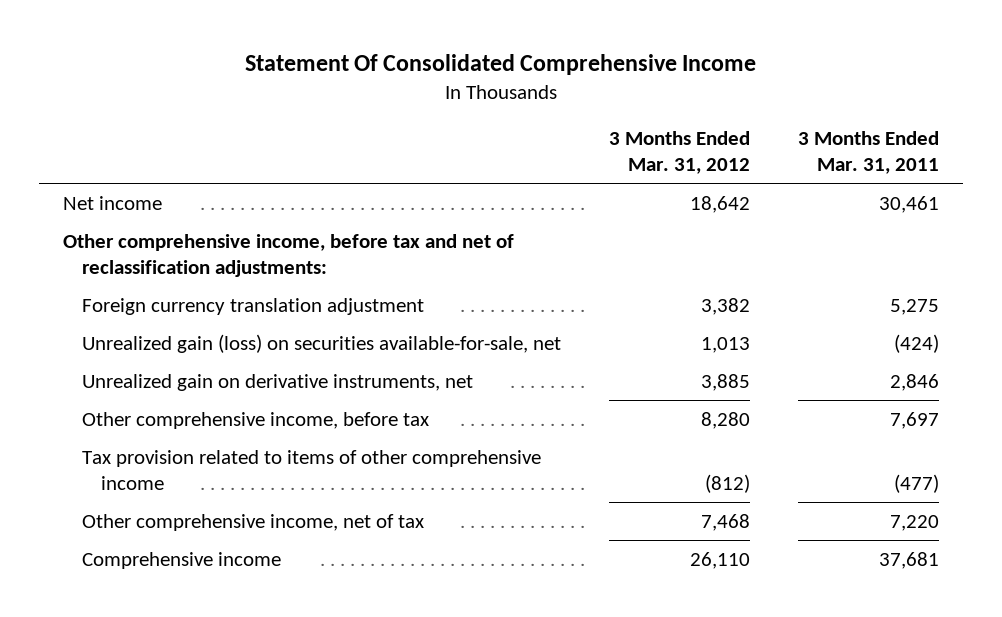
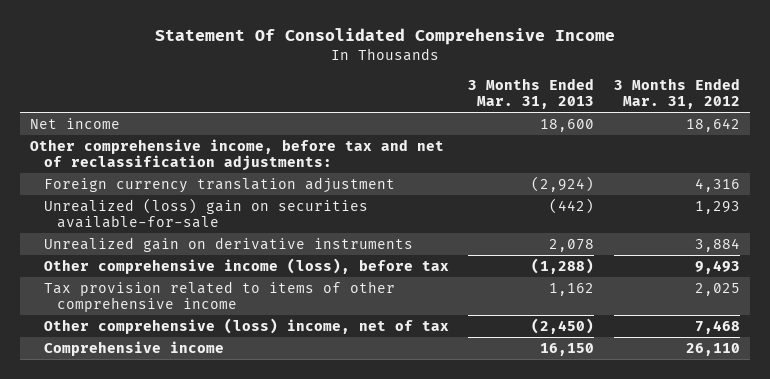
[797,130,939,174] 3 Months Ended Mar. 31, 2011 -> none
none -> [468,77,595,109] 3 Months Ended Mar. 31, 2013
[700,297,750,315] 3,382 -> [694,177,740,192] 4,316
[82,333,562,353] Unrealized gain (loss) on securities available-for-sale, net -> [43,197,368,228] Unrealized (loss) gain on securities available-for-sale
[700,336,750,353] 1,013 -> [694,200,740,214] 1,293
[82,373,474,391] Unrealized gain on derivative instruments, net -> [43,236,413,252] Unrealized gain on derivative instruments
[700,373,750,391] 3,885 -> [694,237,740,252] 3,884
[82,411,430,429] Other comprehensive income, before tax -> [43,257,449,274] Other comprehensive income (loss), before tax
[700,411,750,429] 8,280 -> [694,259,740,274] 9,493
[704,473,750,493] (812) -> [694,282,740,296] 2,025
[82,513,425,531] Other comprehensive income, net of tax -> [43,317,449,334] Other comprehensive (loss) income, net of tax

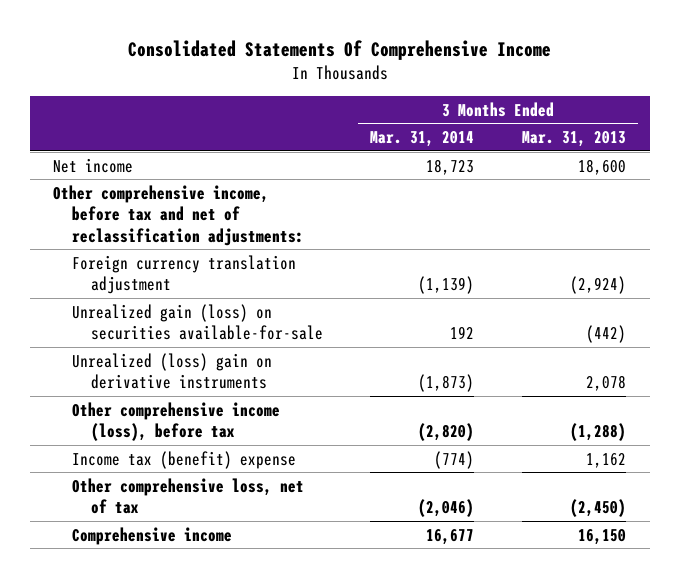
[154,28,615,46] Statement Of Consolidated Comprehensive Income -> [127,40,551,61] Consolidated Statements Of Comprehensive Income
[613,77,740,109] 3 Months Ended Mar. 31, 2012 -> none
none -> [370,131,475,148] Mar. 31, 2014
[43,197,368,228] Unrealized (loss) gain on securities available-for-sale -> [72,303,323,341] Unrealized gain (loss) on securities available-for-sale
[43,236,413,252] Unrealized gain on derivative instruments -> [72,352,273,390] Unrealized (loss) gain on derivative instruments
[43,280,395,312] Tax provision related to items of other comprehensive income -> [72,450,297,469] Income tax (benefit) expense
[43,317,449,334] Other comprehensive (loss) income, net of tax -> [72,477,305,515] Other comprehensive loss, net of tax

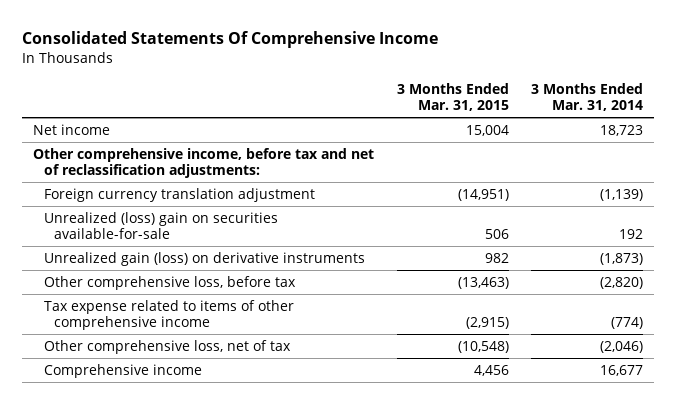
[521,131,626,148] Mar. 31, 2013 -> none
none -> [396,83,509,112] 3 Months Ended Mar. 31, 2015
[72,303,323,341] Unrealized gain (loss) on securities available-for-sale -> [43,212,278,240] Unrealized (loss) gain on securities available-for-sale
[72,352,273,390] Unrealized (loss) gain on derivative instruments -> [43,252,365,267] Unrealized gain (loss) on derivative instruments
[72,401,281,442] Other comprehensive income (loss), before tax -> [43,276,296,291] Other comprehensive loss, before tax
[72,450,297,469] Income tax (benefit) expense -> [43,300,294,331] Tax expense related to items of other comprehensive income

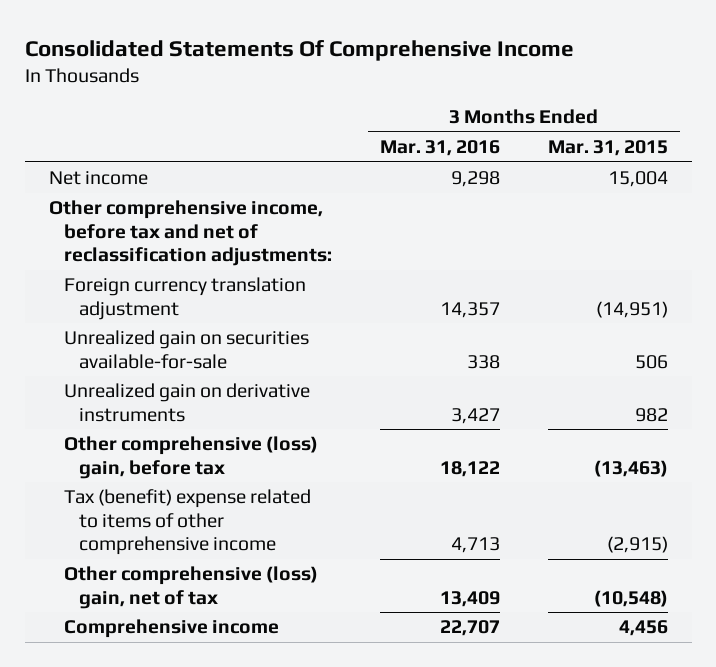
[530,83,643,112] 3 Months Ended Mar. 31, 2014 -> none
none -> [379,140,500,157] Mar. 31, 2016
[43,212,278,240] Unrealized (loss) gain on securities available-for-sale -> [63,330,309,369] Unrealized gain on securities available-for-sale
[43,252,365,267] Unrealized gain (loss) on derivative instruments -> [63,383,310,422] Unrealized gain on derivative instruments
[43,276,296,291] Other comprehensive loss, before tax -> [63,436,318,479] Other comprehensive (loss) gain, before tax
[43,300,294,331] Tax expense related to items of other comprehensive income -> [63,489,311,556] Tax (benefit) expense related to items of other comprehensive income
[43,340,291,355] Other comprehensive loss, net of tax -> [63,566,318,609] Other comprehensive (loss) gain, net of tax

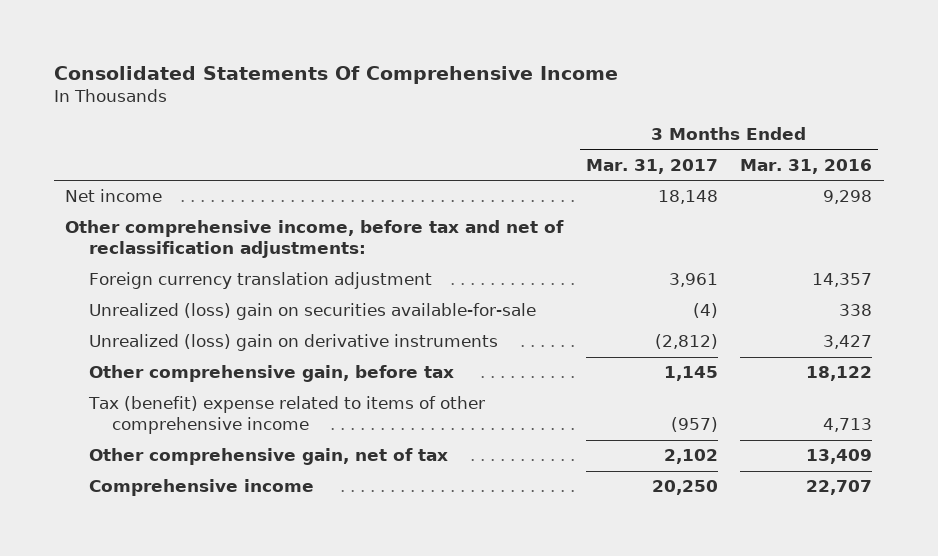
[547,140,668,157] Mar. 31, 2015 -> none
none -> [585,158,718,174] Mar. 31, 2017
[63,330,309,369] Unrealized gain on securities available-for-sale -> [88,303,536,321] Unrealized (loss) gain on securities available-for-sale
[63,383,310,422] Unrealized gain on derivative instruments -> [88,334,498,352] Unrealized (loss) gain on derivative instruments
[63,436,318,479] Other comprehensive (loss) gain, before tax -> [88,365,454,383] Other comprehensive gain, before tax
[63,566,318,609] Other comprehensive (loss) gain, net of tax -> [88,448,448,466] Other comprehensive gain, net of tax

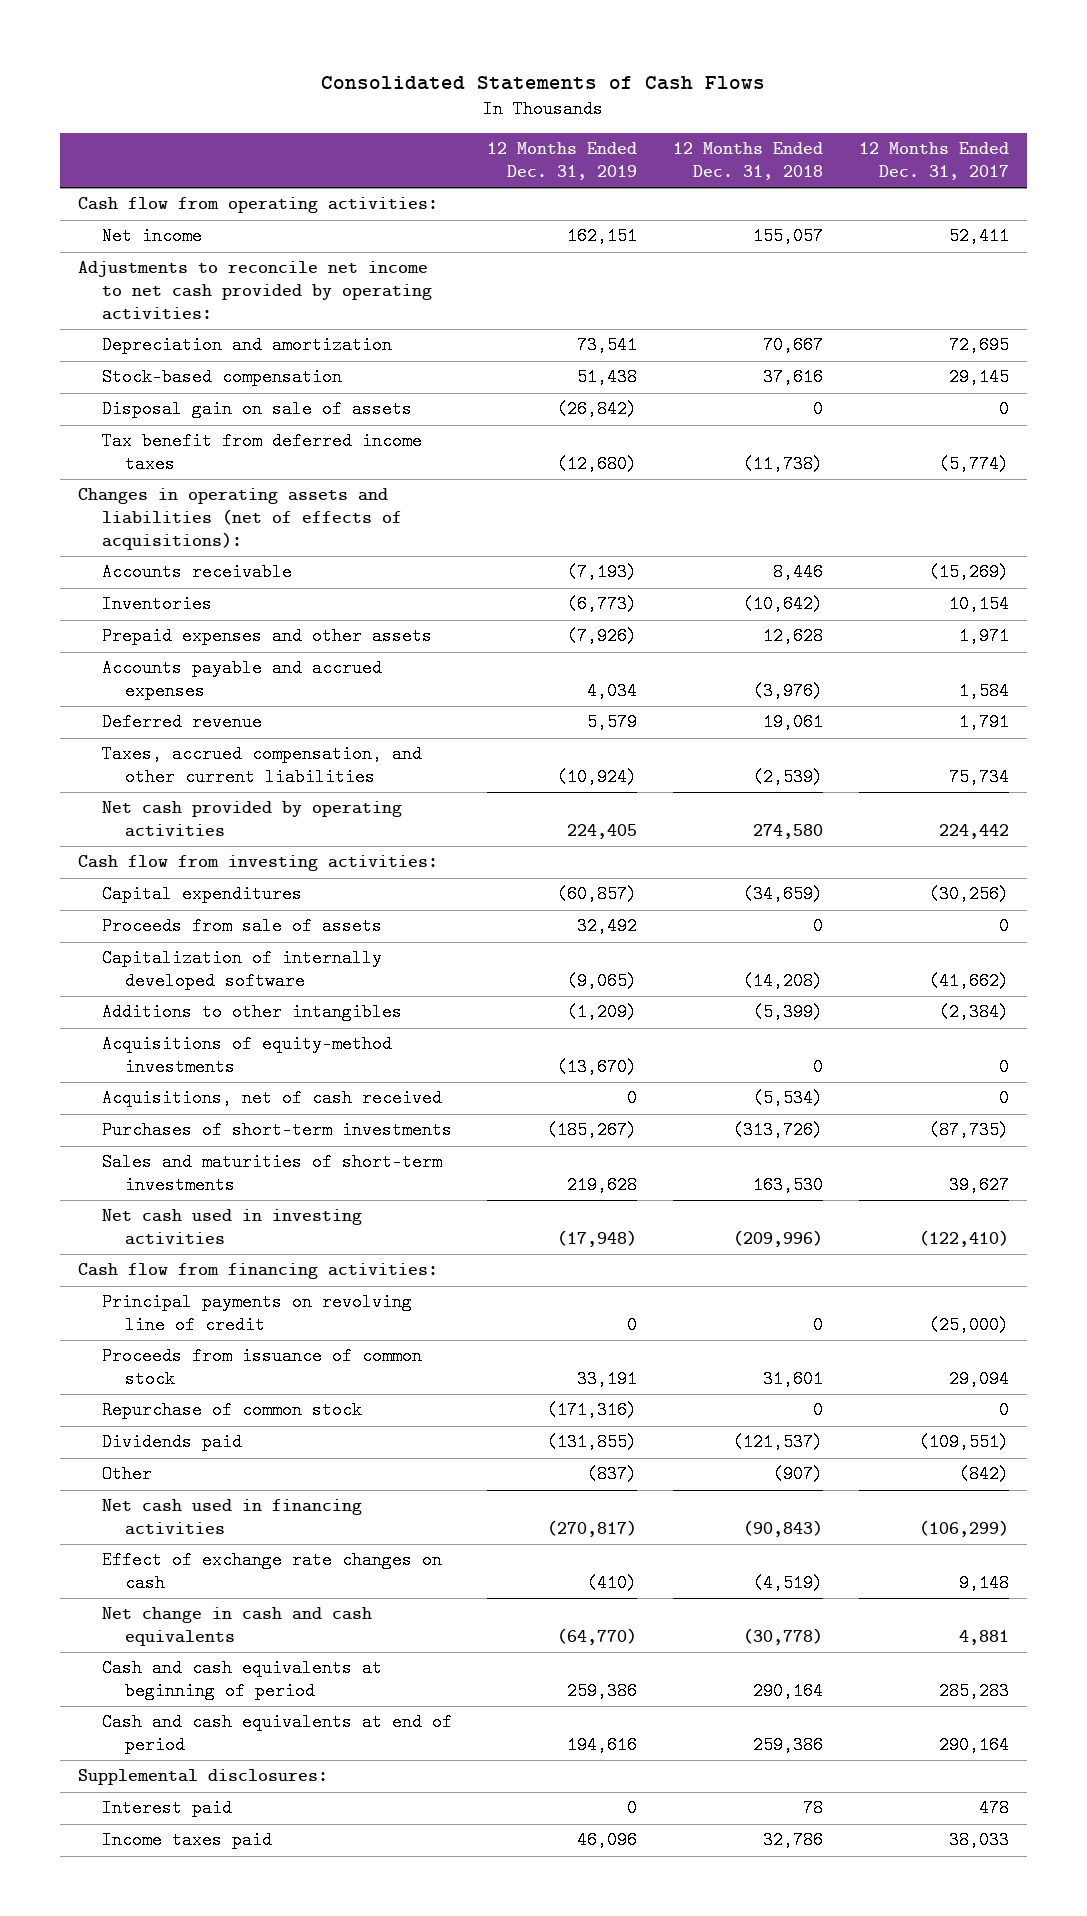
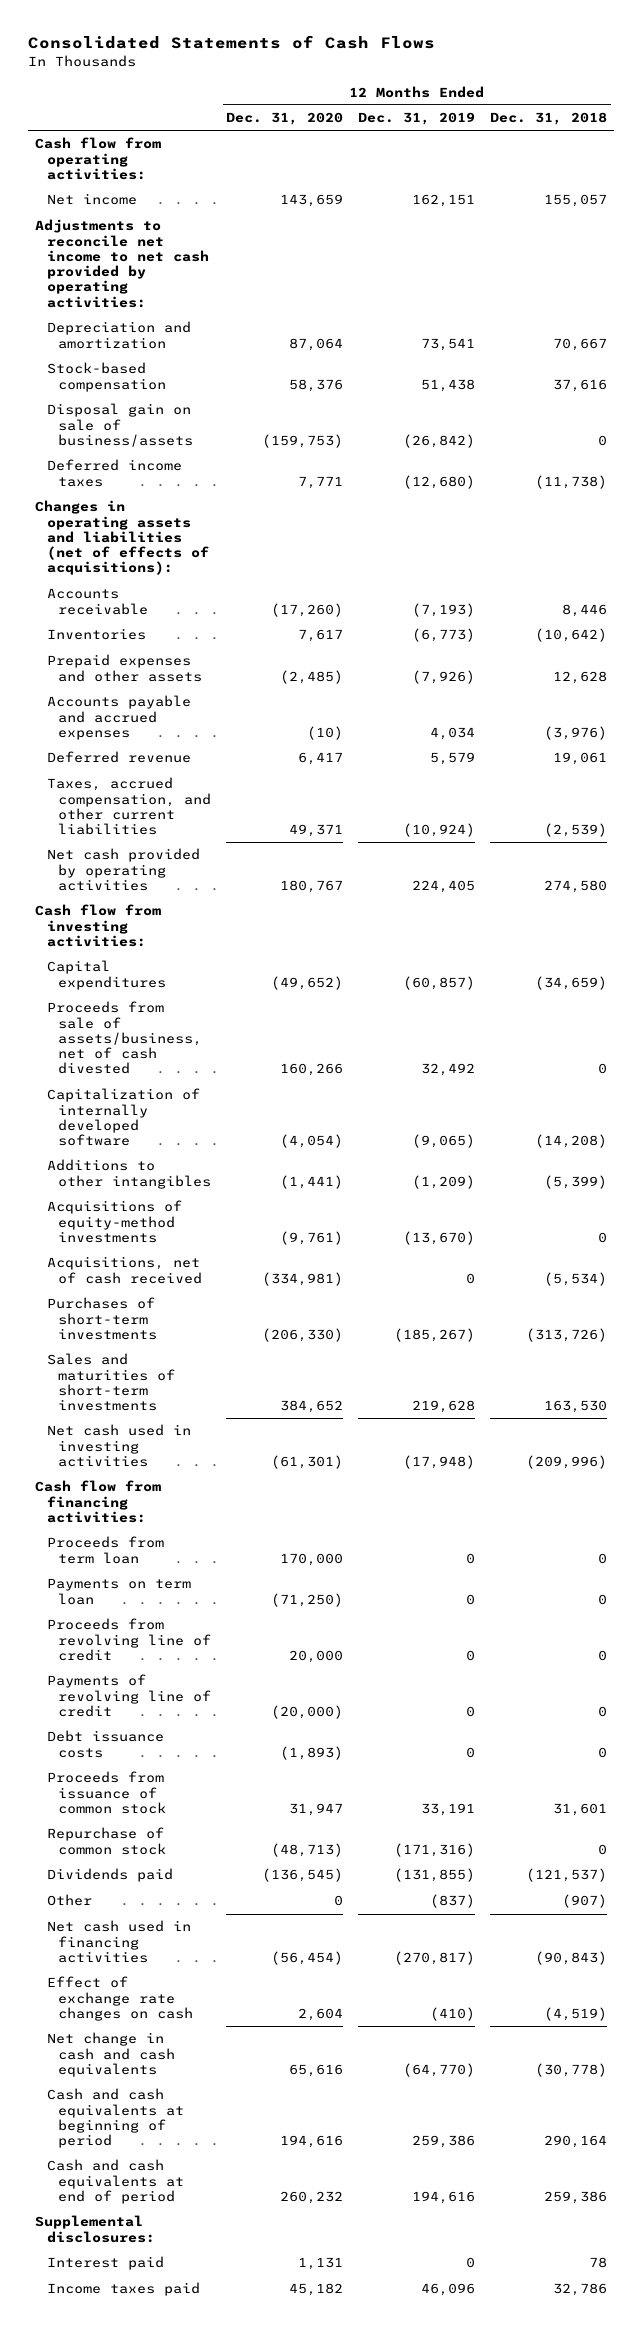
[858,142,1009,181] 12 Months Ended Dec. 31, 2017 -> none
none -> [226,112,344,126] Dec. 31, 2020
[101,400,412,419] Disposal gain on sale of assets -> [46,403,194,447] Disposal gain on sale of business/assets
[101,432,422,474] Tax benefit from deferred income taxes -> [46,459,182,487] Deferred income taxes
[101,917,382,936] Proceeds from sale of assets -> [46,1001,203,1075] Proceeds from sale of assets/business, net of cash divested
none -> [46,1536,164,1564] Proceeds from term loan
none -> [46,1578,191,1605] Payments on term loan
none -> [46,1618,212,1661] Proceeds from revolving line of credit
[101,1293,412,1335] Principal payments on revolving line of credit -> [46,1674,212,1717] Payments of revolving line of credit
none -> [46,1730,164,1758] Debt issuance costs

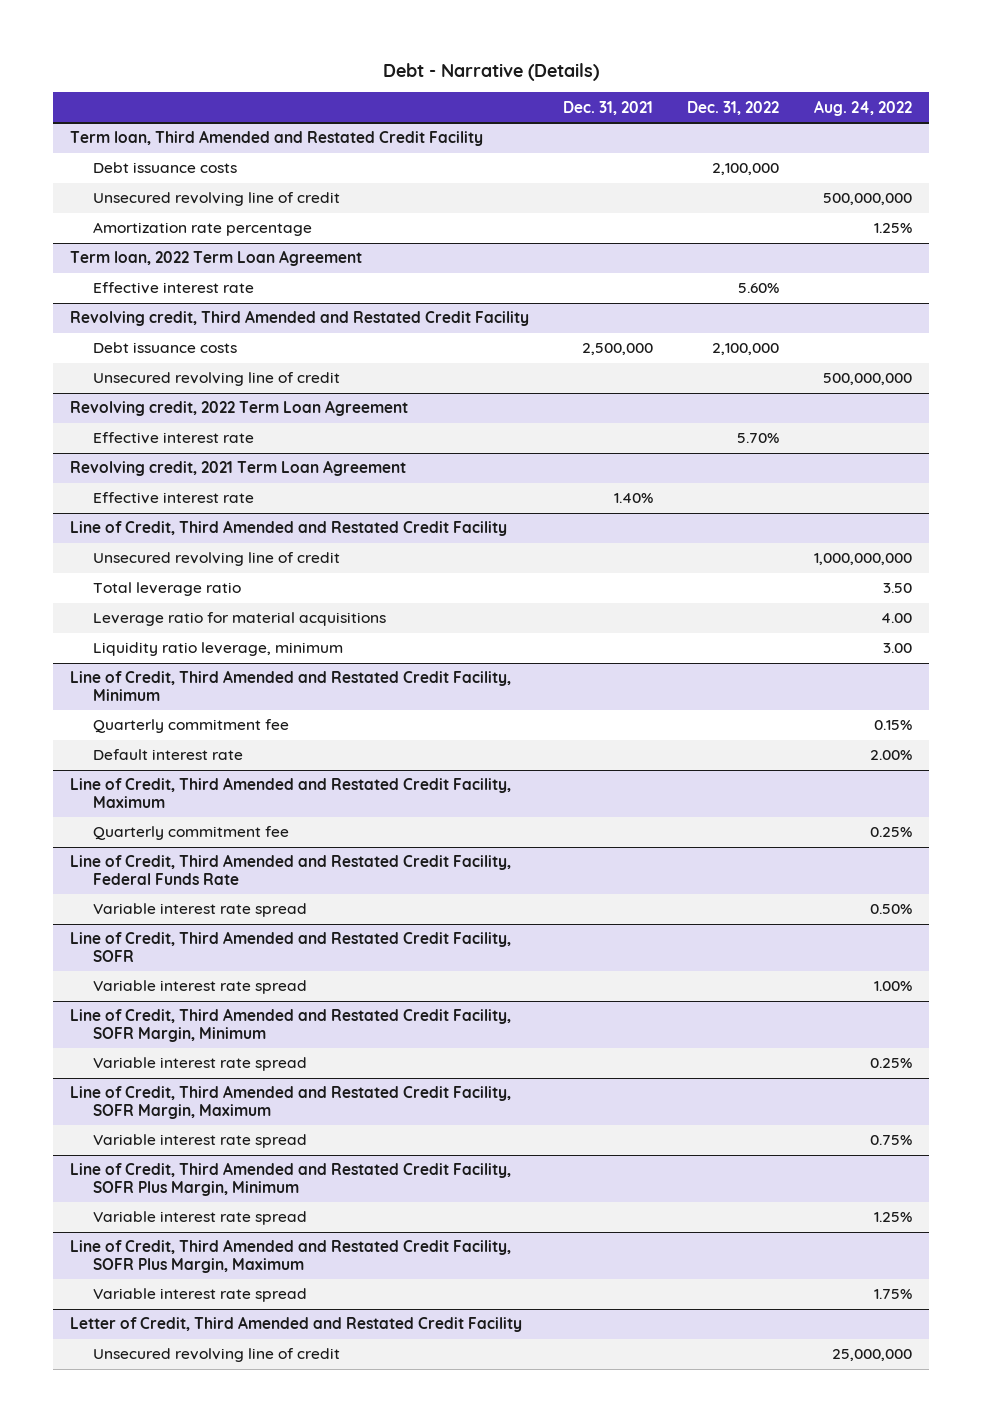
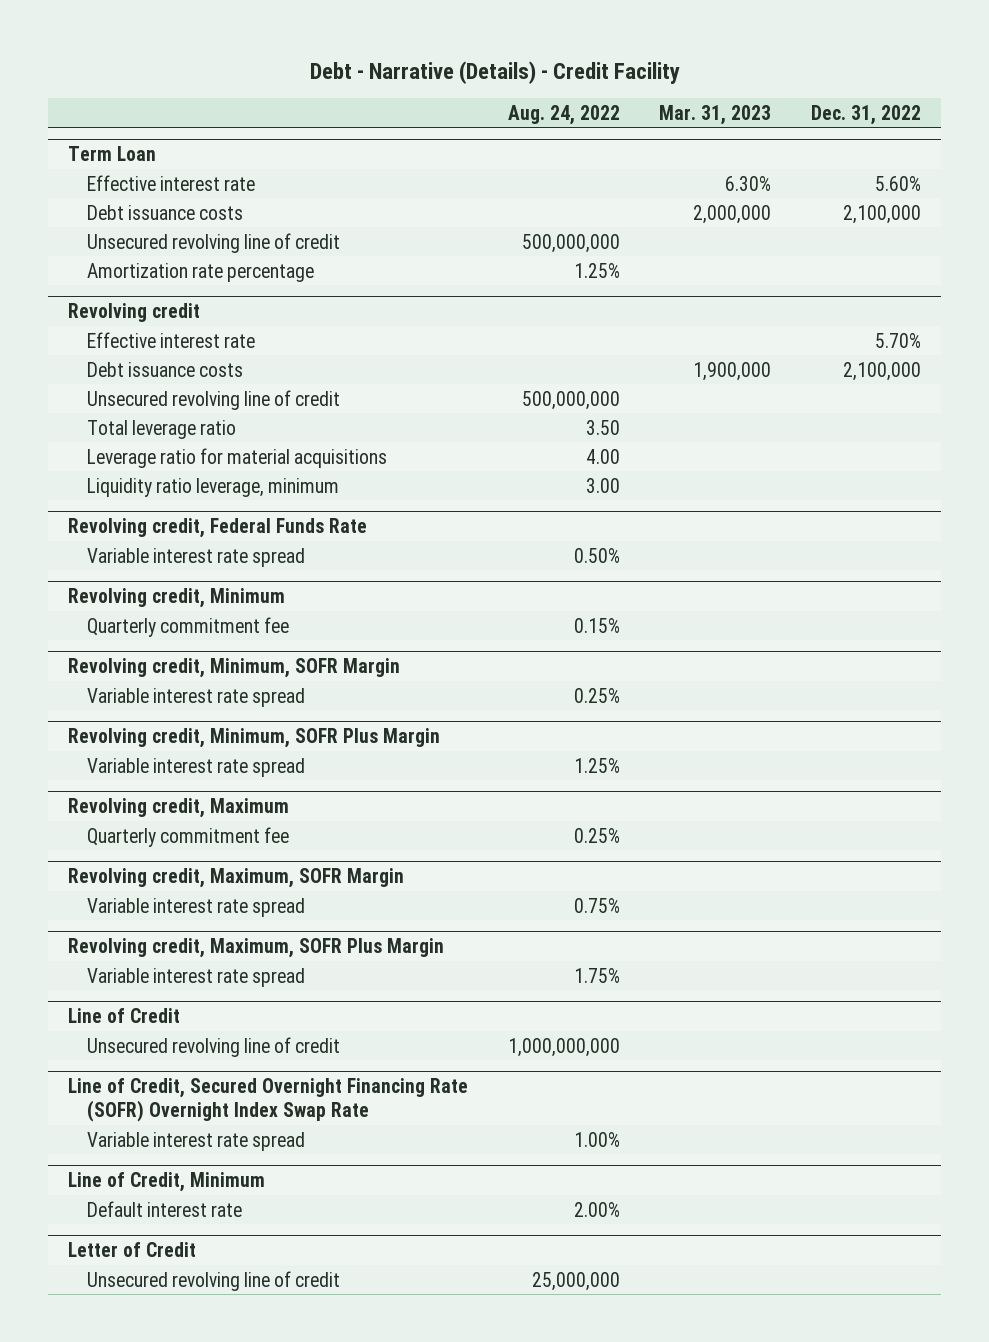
[382,63,599,82] Debt - Narrative (Details) -> [309,60,680,84] Debt - Narrative (Details) - Credit Facility
[563,100,654,115] Dec. 31, 2021 -> none
none -> [659,104,772,125] Mar. 31, 2023
[70,130,484,147] Term loan, Third Amended and Restated Credit Facility -> none
none -> [68,146,157,162] Term Loan
none -> [86,174,255,191] Effective interest rate
[70,250,363,267] Term loan, 2022 Term Loan Agreement -> none
[70,310,530,327] Revolving credit, Third Amended and Restated Credit Facility -> none
none -> [68,303,201,323] Revolving credit
[738,283,780,294] 5.60% -> [875,332,922,348] 5.70%
[70,400,409,417] Revolving credit, 2022 Term Loan Agreement -> none
[92,432,254,445] Effective interest rate -> none
[70,460,407,477] Revolving credit, 2021 Term Loan Agreement -> none
[92,492,254,505] Effective interest rate -> none
[70,520,508,537] Line of Credit, Third Amended and Restated Credit Facility -> none
[92,552,340,567] Unsecured revolving line of credit -> none
[70,670,512,702] Line of Credit, Third Amended and Restated Credit Facility, Minimum -> none
[92,719,289,734] Quarterly commitment fee -> none
[92,749,243,761] Default interest rate -> none
[70,777,512,809] Line of Credit, Third Amended and Restated Credit Facility, Maximum -> none
[92,826,289,841] Quarterly commitment fee -> none
[70,854,512,886] Line of Credit, Third Amended and Restated Credit Facility, Federal Funds Rate -> none
none -> [68,518,368,539] Revolving credit, Federal Funds Rate
[70,931,512,963] Line of Credit, Third Amended and Restated Credit Facility, SOFR -> none
[92,980,307,995] Variable interest rate spread -> none
[70,1008,512,1043] Line of Credit, Third Amended and Restated Credit Facility, SOFR Margin, Minimum -> none
none -> [68,588,286,609] Revolving credit, Minimum
none -> [86,616,289,637] Quarterly commitment fee
none -> [68,658,401,679] Revolving credit, Minimum, SOFR Margin
[70,1085,512,1120] Line of Credit, Third Amended and Restated Credit Facility, SOFR Margin, Maximum -> none
[92,1134,307,1149] Variable interest rate spread -> none
[70,1162,512,1197] Line of Credit, Third Amended and Restated Credit Facility, SOFR Plus Margin, Minimum -> none
none -> [68,728,441,749] Revolving credit, Minimum, SOFR Plus Margin
[70,1239,512,1274] Line of Credit, Third Amended and Restated Credit Facility, SOFR Plus Margin, Maximum -> none
none -> [68,798,290,819] Revolving credit, Maximum
none -> [86,826,289,847] Quarterly commitment fee
none -> [68,868,405,889] Revolving credit, Maximum, SOFR Margin
none -> [86,897,305,917] Variable interest rate spread
none -> [68,938,445,959] Revolving credit, Maximum, SOFR Plus Margin
[70,1316,523,1333] Letter of Credit, Third Amended and Restated Credit Facility -> none
none -> [68,1008,181,1024] Line of Credit
none -> [86,1036,340,1057] Unsecured revolving line of credit
none -> [68,1078,469,1122] Line of Credit, Secured Overnight Financing Rate (SOFR) Overnight Index Swap Rate
none -> [86,1131,305,1151] Variable interest rate spread
none -> [68,1172,266,1193] Line of Credit, Minimum
none -> [86,1200,242,1217] Default interest rate
none -> [68,1242,197,1258] Letter of Credit

